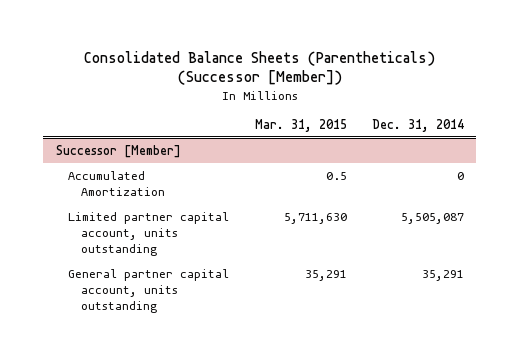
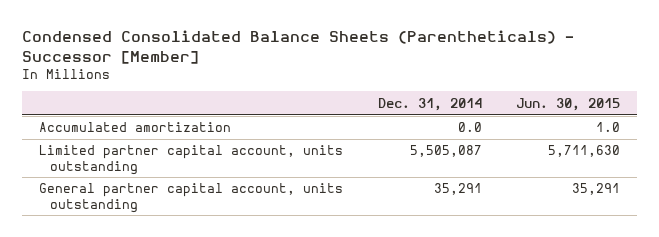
[83,50,435,86] Consolidated Balance Sheets (Parentheticals) (Successor [Member]) -> [22,30,575,64] Condensed Consolidated Balance Sheets (Parentheticals) - Successor [Member]
[254,118,347,132] Mar. 31, 2015 -> none
none -> [515,97,620,111] Jun. 30, 2015
[55,144,181,158] Successor [Member] -> none
[68,170,166,197] Accumulated Amortization -> [39,122,232,133] Accumulated amortization
[456,171,464,180] 0 -> [457,122,482,133] 0.0

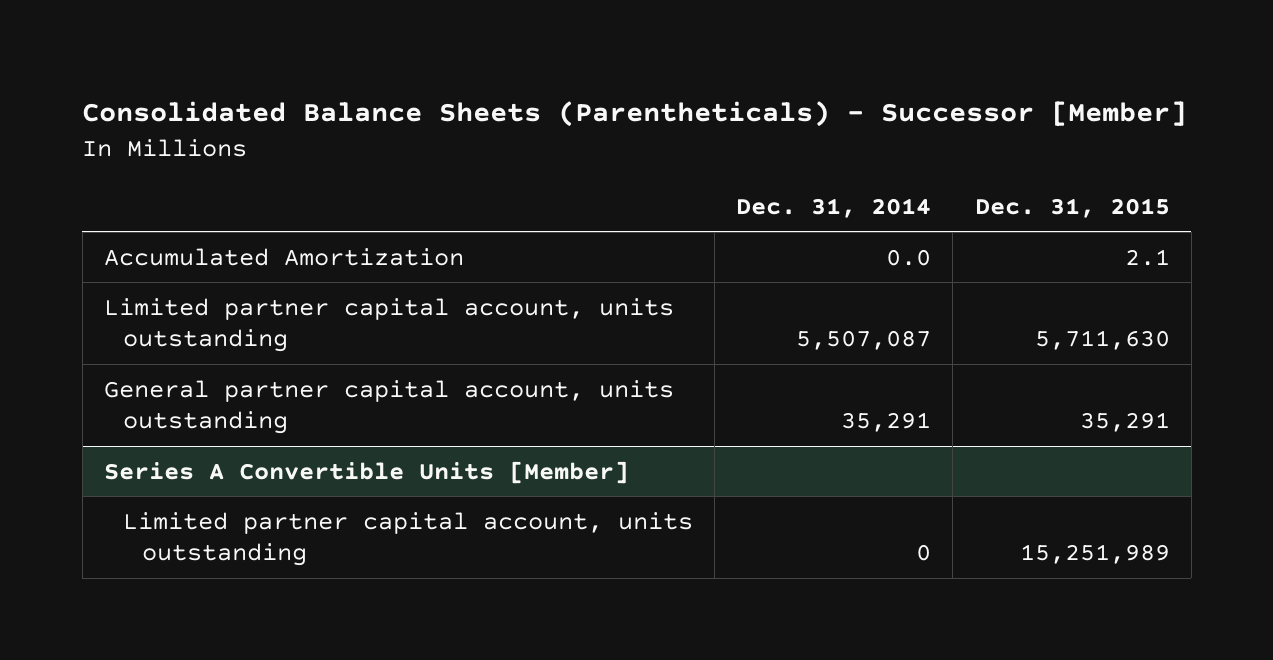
[22,30,575,64] Condensed Consolidated Balance Sheets (Parentheticals) - Successor [Member] -> [82,101,1188,128] Consolidated Balance Sheets (Parentheticals) - Successor [Member]
[515,97,620,111] Jun. 30, 2015 -> none
none -> [974,197,1170,218] Dec. 31, 2015
[39,122,232,133] Accumulated amortization -> [103,247,464,266] Accumulated Amortization
[409,145,482,158] 5,505,087 -> [796,330,932,351] 5,507,087
none -> [103,460,629,484] Series A Convertible Units [Member]
none -> [122,511,693,567] Limited partner capital account, units outstanding

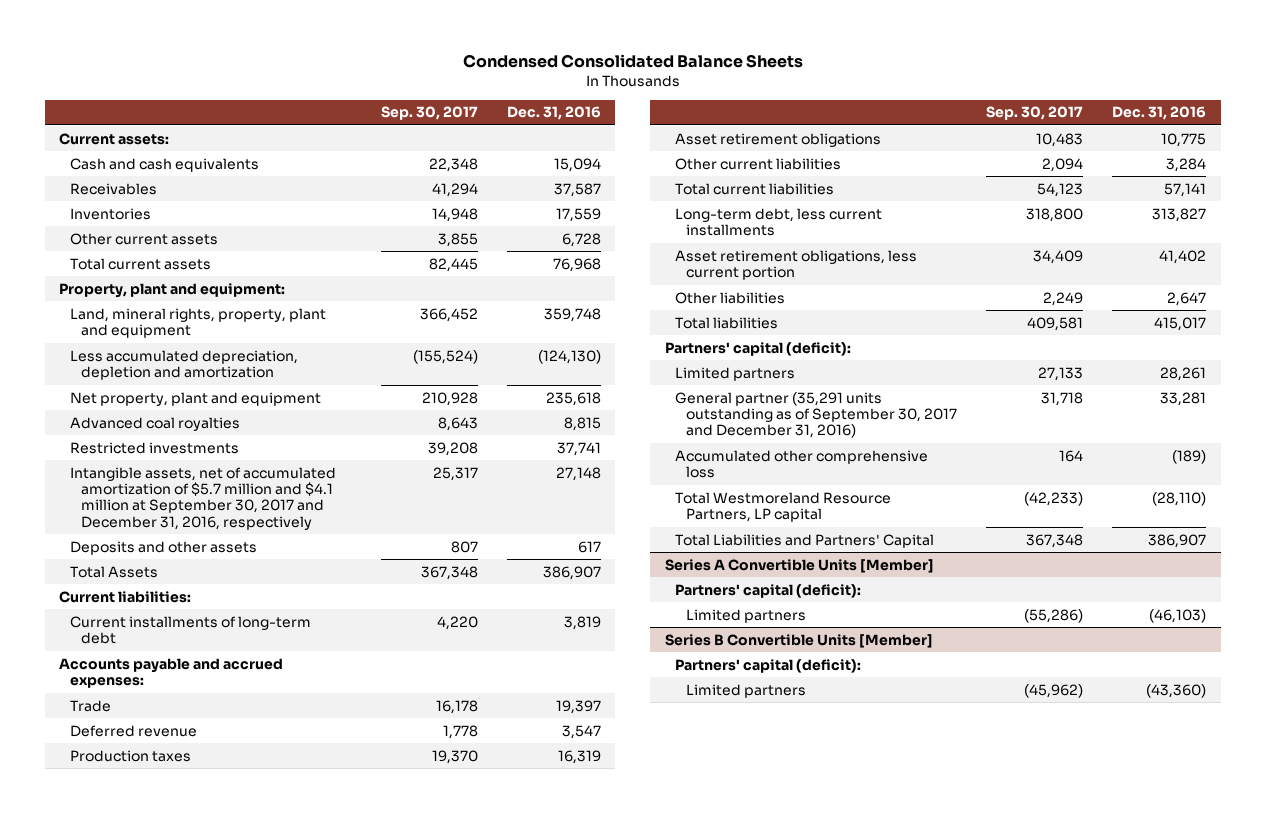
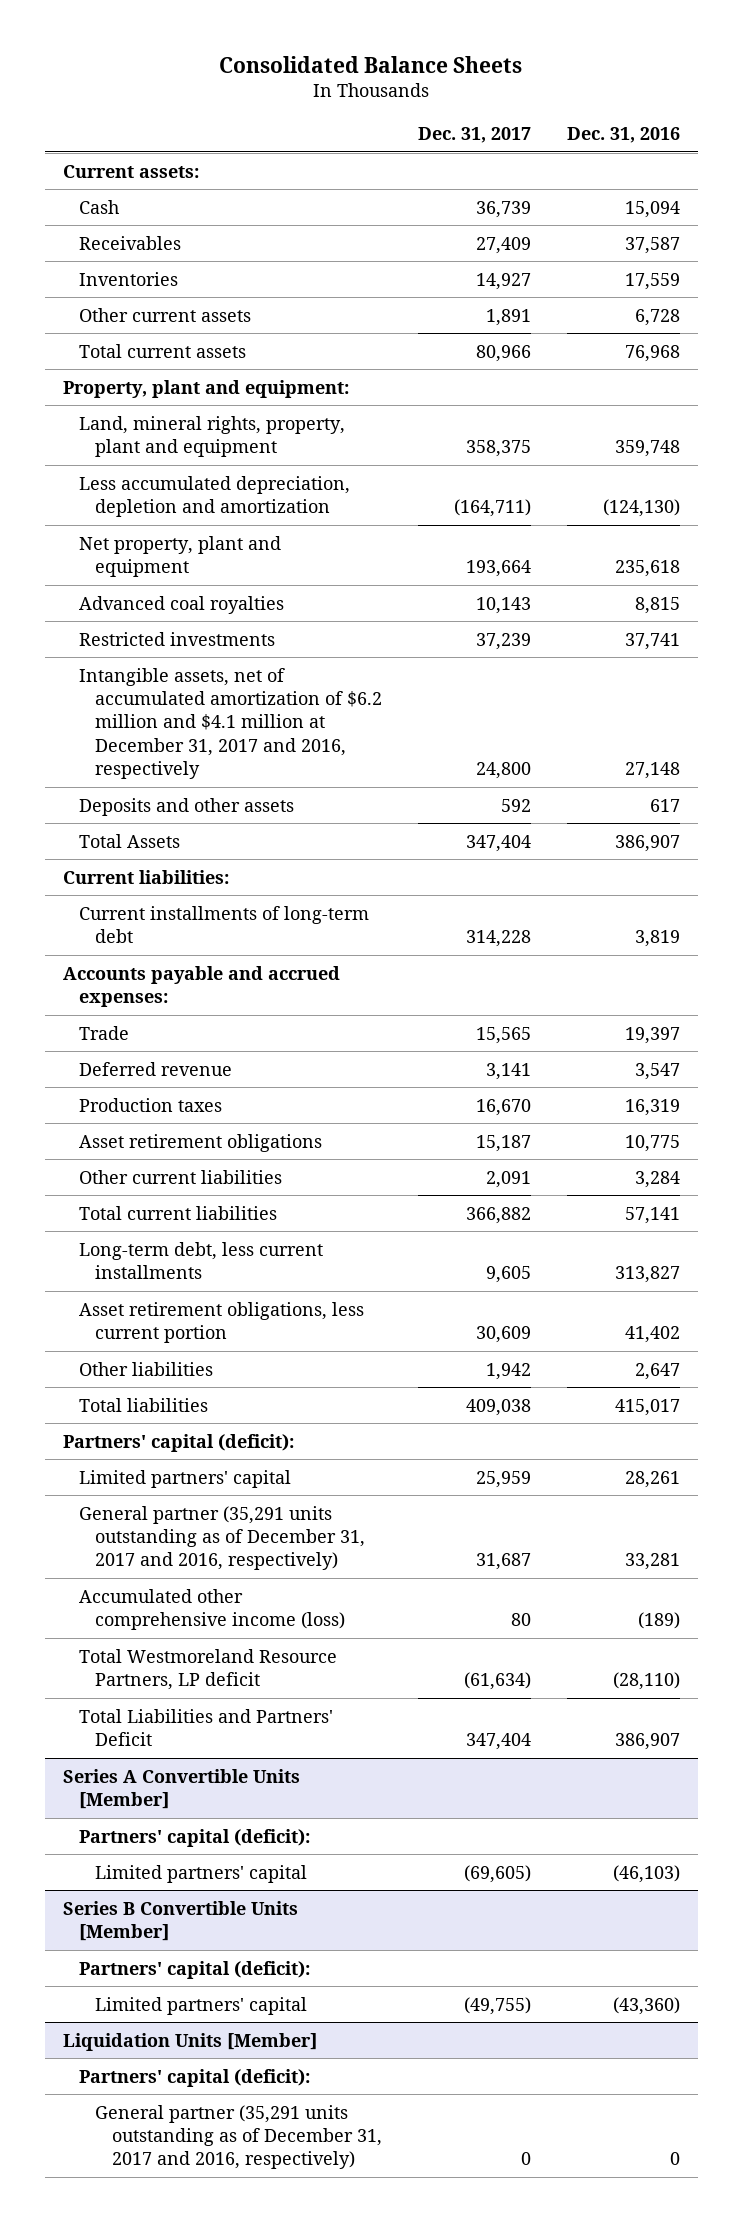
[462,53,803,68] Condensed Consolidated Balance Sheets -> [219,55,523,73] Consolidated Balance Sheets
[380,106,478,121] Sep. 30, 2017 -> none
none -> [418,127,532,144] Dec. 31, 2017
[69,157,259,172] Cash and cash equivalents -> [79,199,120,214] Cash
[69,466,336,530] Intangible assets, net of accumulated amortization of $5.7 million and $4.1 million at September 30, 2017 and December 31, 2016, respectively -> [79,667,383,780] Intangible assets, net of accumulated amortization of $6.2 million and $4.1 million at December 31, 2017 and 2016, respectively
[675,366,796,381] Limited partners -> [79,1469,292,1488] Limited partners' capital
[675,391,958,439] General partner (35,291 units outstanding as of September 30, 2017 and December 31, 2016) -> [79,1505,366,1571] General partner (35,291 units outstanding as of December 31, 2017 and 2016, respectively)
[675,449,929,479] Accumulated other comprehensive loss -> [79,1588,346,1631] Accumulated other comprehensive income (loss)
[675,491,892,523] Total Westmoreland Resource Partners, LP capital -> [79,1648,338,1691] Total Westmoreland Resource Partners, LP deficit
[675,533,935,548] Total Liabilities and Partners' Capital -> [79,1708,334,1747] Total Liabilities and Partners' Deficit
[686,608,807,623] Limited partners -> [95,1864,308,1883] Limited partners' capital
[686,683,807,698] Limited partners -> [95,1996,308,2015] Limited partners' capital
none -> [62,2032,317,2051] Liquidation Units [Member]
none -> [79,2068,311,2087] Partners' capital (deficit):
none -> [95,2104,382,2170] General partner (35,291 units outstanding as of December 31, 2017 and 2016, respectively)

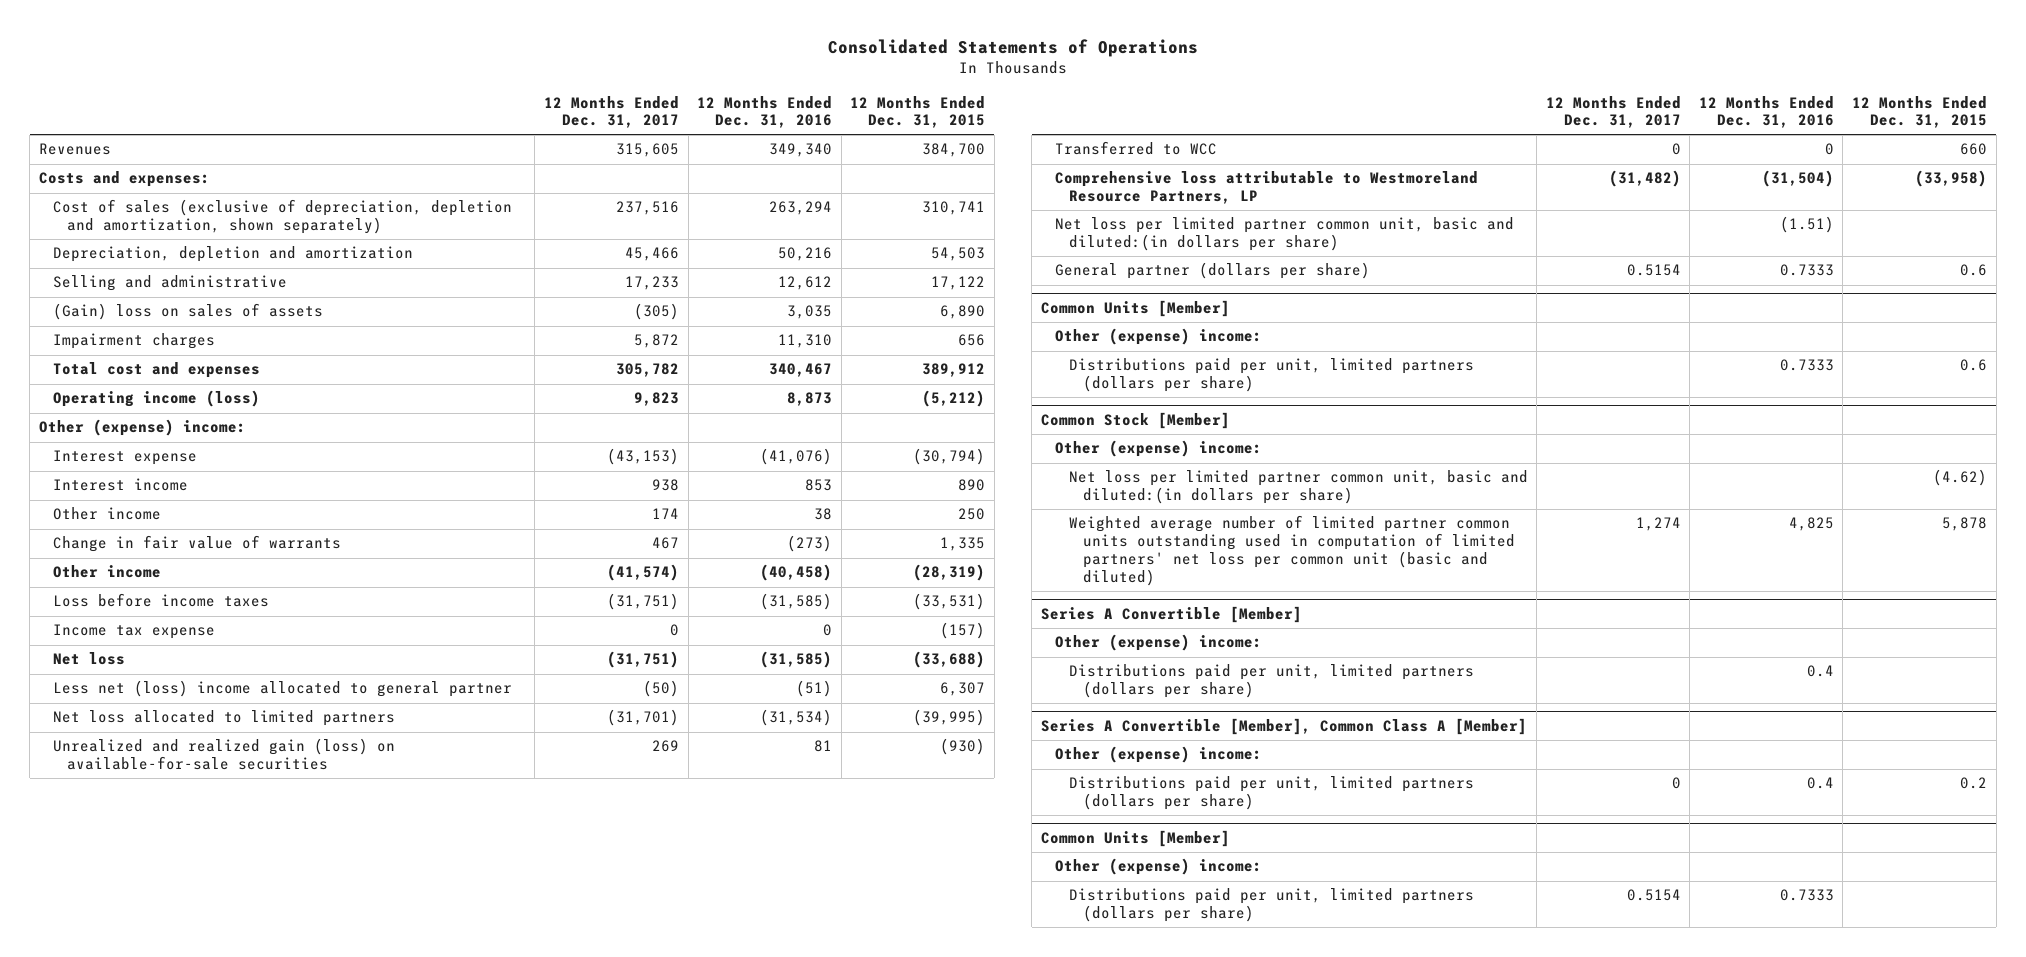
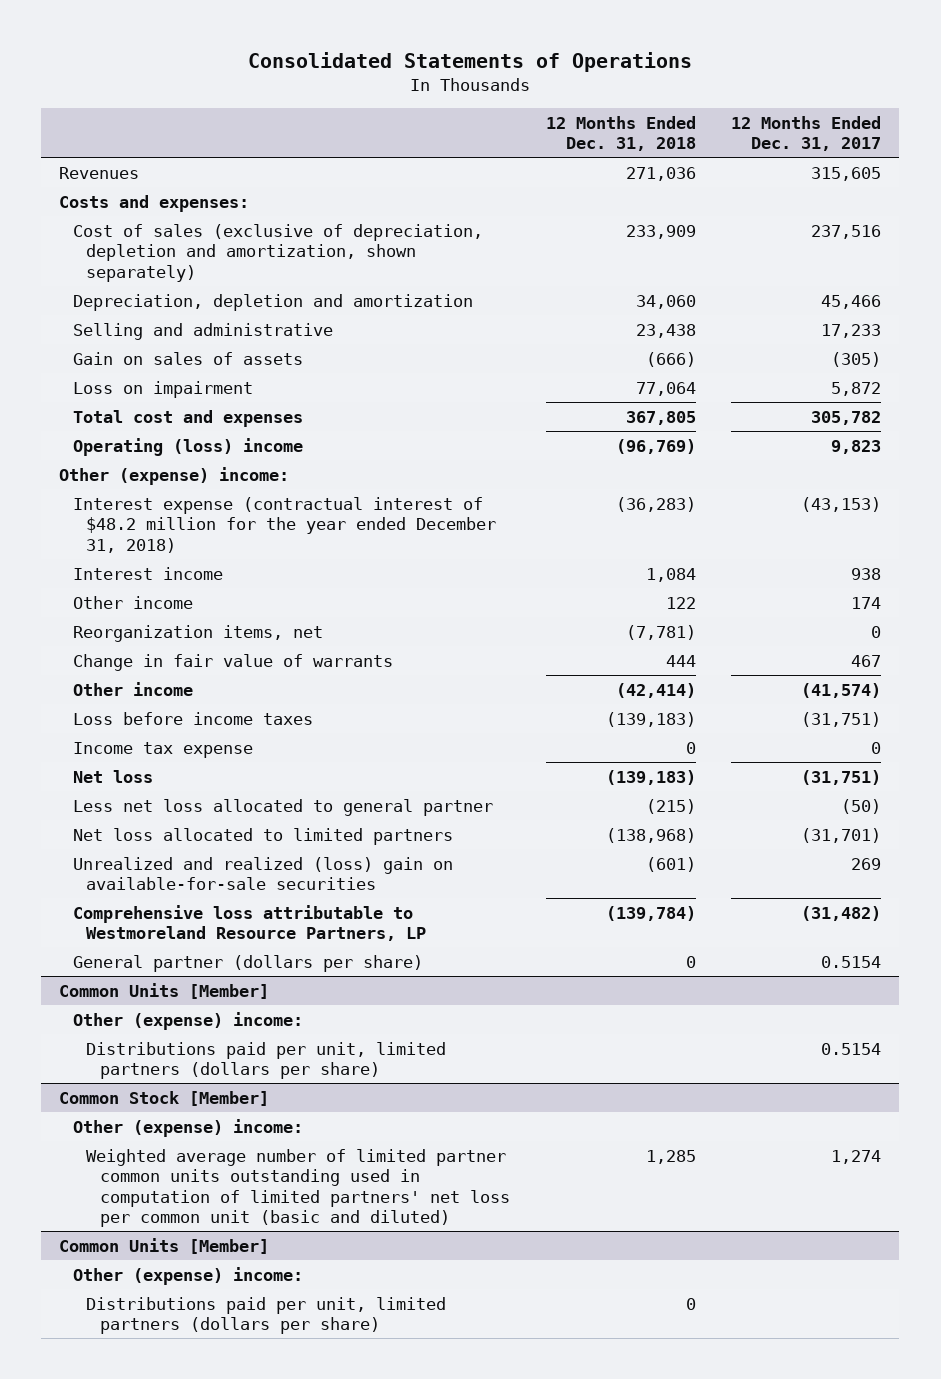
[697,95,833,129] 12 Months Ended Dec. 31, 2016 -> none
[850,95,986,129] 12 Months Ended Dec. 31, 2015 -> none
none -> [545,115,696,152] 12 Months Ended Dec. 31, 2018
[52,303,323,321] (Gain) loss on sales of assets -> [72,351,303,365] Gain on sales of assets
[52,333,215,350] Impairment charges -> [72,380,253,398] Loss on impairment
[52,390,260,408] Operating income (loss) -> [72,437,303,456] Operating (loss) income
[52,450,197,466] Interest expense -> [72,496,497,553] Interest expense (contractual interest of $48.2 million for the year ended December 31, 2018)
none -> [72,624,323,642] Reorganization items, net
[52,680,512,698] Less net (loss) income allocated to general partner -> [72,798,493,816] Less net loss allocated to general partner
[1054,141,1217,156] Transferred to WCC -> none
[52,738,395,771] Unrealized and realized gain (loss) on available-for-sale securities -> [72,856,453,891] Unrealized and realized (loss) gain on available-for-sale securities
[1054,217,1514,252] Net loss per limited partner common unit, basic and diluted:(in dollars per share) -> none
[1068,888,1474,923] Distributions paid per unit, limited partners (dollars per share) -> [86,1041,447,1080] Distributions paid per unit, limited partners (dollars per share)
[1068,470,1528,505] Net loss per limited partner common unit, basic and diluted:(in dollars per share) -> none
[1040,606,1302,624] Series A Convertible [Member] -> none
[1054,634,1262,652] Other (expense) income: -> none
[1068,664,1474,699] Distributions paid per unit, limited partners (dollars per share) -> none
[1040,718,1527,736] Series A Convertible [Member], Common Class A [Member] -> none
[1054,746,1262,764] Other (expense) income: -> none
[1068,776,1474,811] Distributions paid per unit, limited partners (dollars per share) -> none
[1068,358,1474,393] Distributions paid per unit, limited partners (dollars per share) -> [86,1296,447,1335] Distributions paid per unit, limited partners (dollars per share)

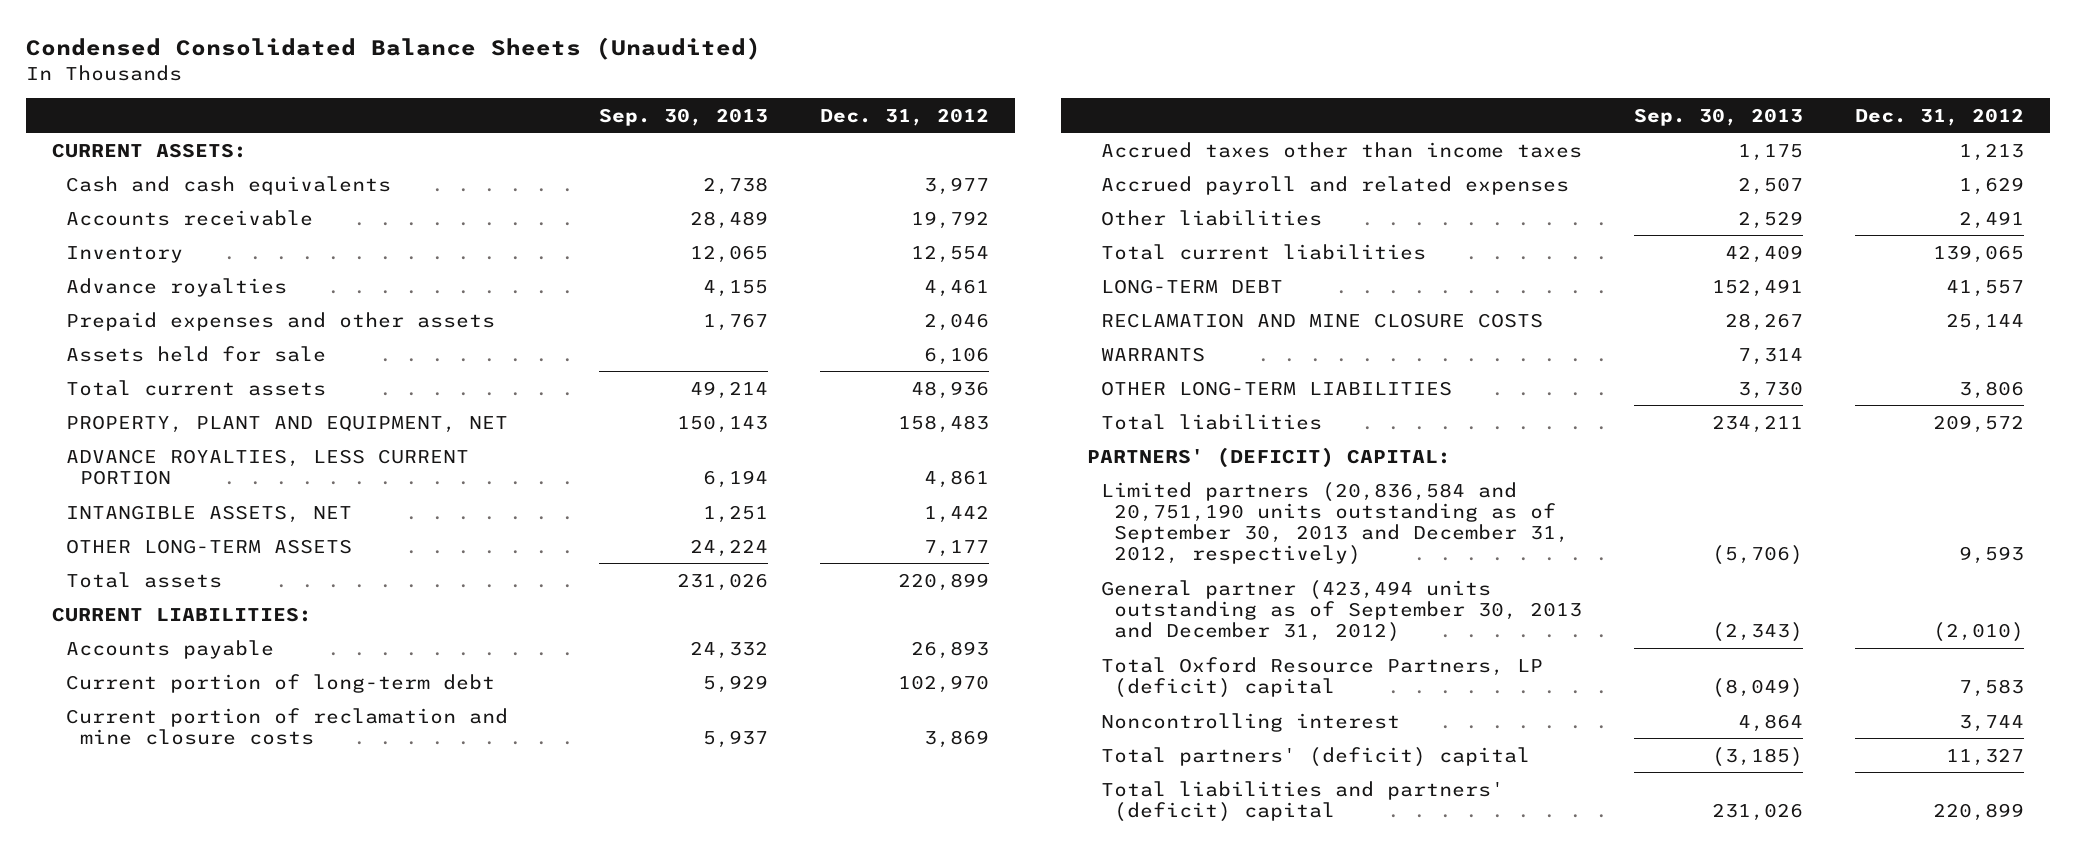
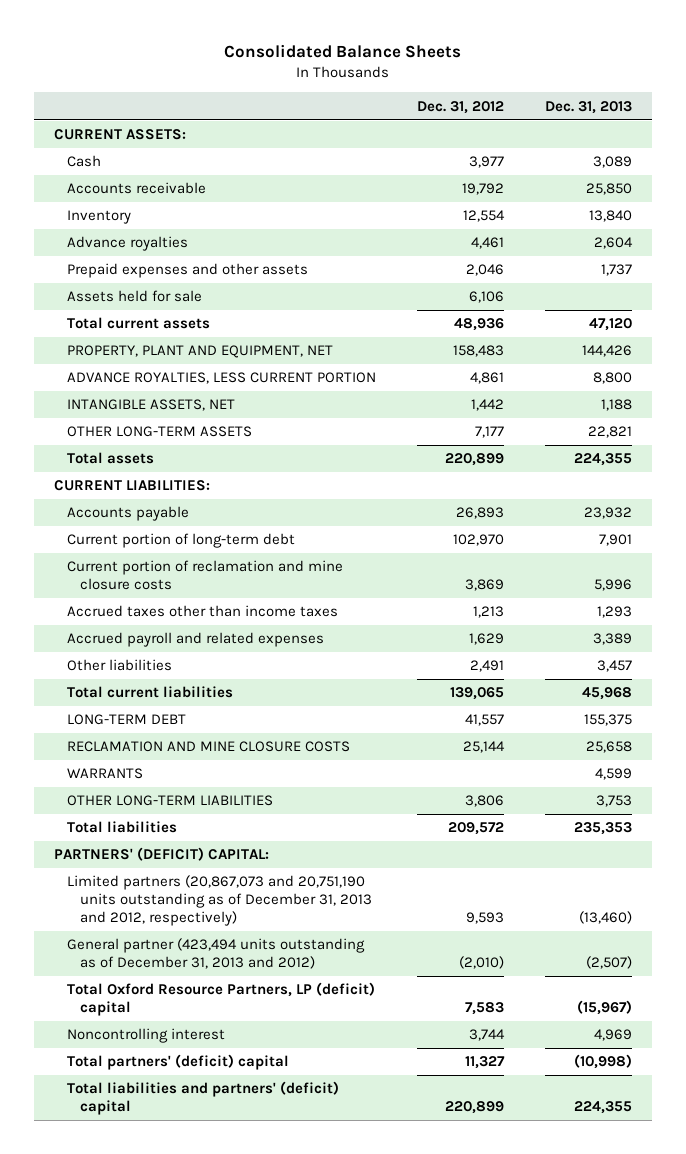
[26,36,762,60] Condensed Consolidated Balance Sheets (Unaudited) -> [224,44,462,59] Consolidated Balance Sheets
[599,107,769,126] Sep. 30, 2013 -> none
none -> [544,100,632,114] Dec. 31, 2013
[65,175,391,195] Cash and cash equivalents -> [67,155,102,168] Cash
[1100,481,1570,566] Limited partners (20,836,584 and 20,751,190 units outstanding as of September 30, 2013 and December 31, 2012, respectively) -> [67,875,372,927] Limited partners (20,867,073 and 20,751,190 units outstanding as of December 31, 2013 and 2012, respectively)
[1100,579,1583,643] General partner (423,494 units outstanding as of September 30, 2013 and December 31, 2012) -> [67,938,366,970] General partner (423,494 units outstanding as of December 31, 2013 and 2012)

